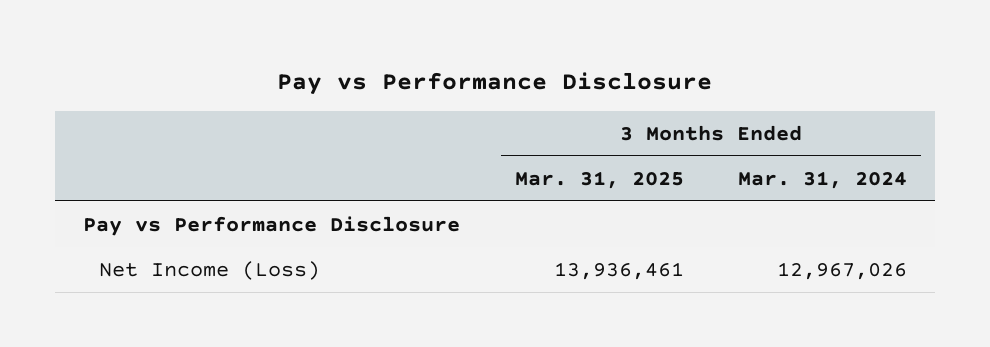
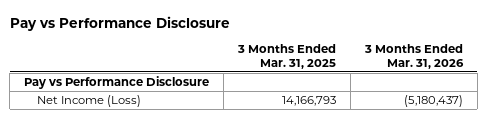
[738,170,908,189] Mar. 31, 2024 -> none
none -> [363,43,464,70] 3 Months Ended Mar. 31, 2026
[553,261,684,280] 13,936,461 -> [281,96,336,107] 14,166,793

